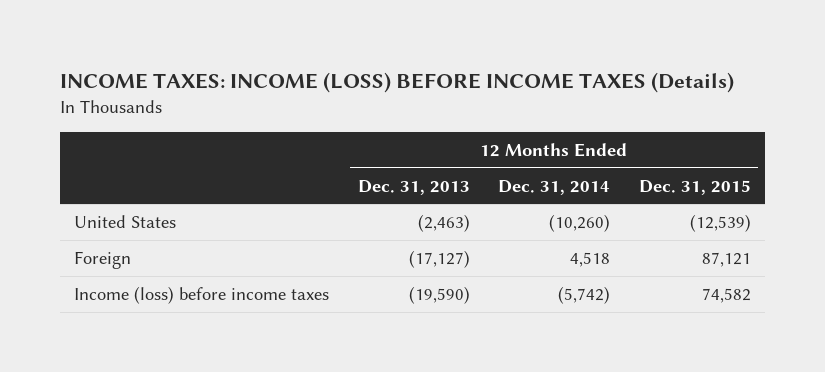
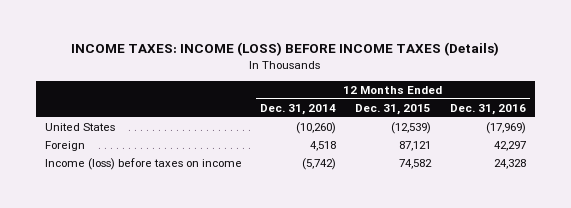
[357,179,470,195] Dec. 31, 2013 -> none
none -> [449,103,526,115] Dec. 31, 2016
[73,285,329,304] Income (loss) before income taxes -> [44,158,242,171] Income (loss) before taxes on income

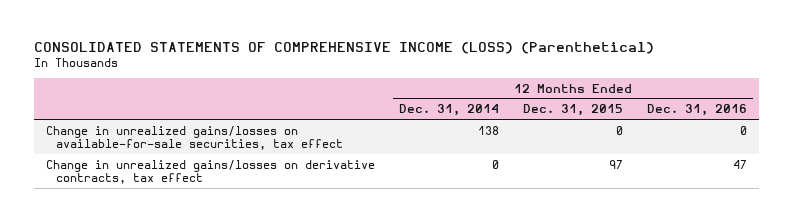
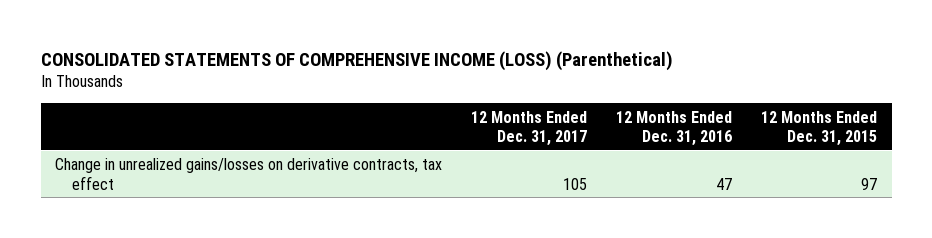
[398,104,499,117] Dec. 31, 2014 -> none
none -> [471,110,588,146] 12 Months Ended Dec. 31, 2017
[46,125,343,151] Change in unrealized gains/losses on available-for-sale securities, tax effect -> none

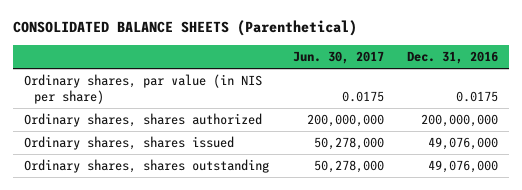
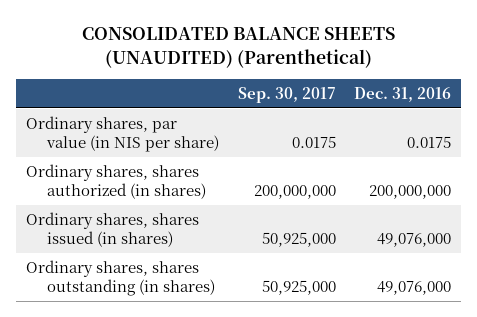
[12,20,357,37] CONSOLIDATED BALANCE SHEETS (Parenthetical) -> [81,27,395,68] CONSOLIDATED BALANCE SHEETS (UNAUDITED) (Parenthetical)
[292,51,384,65] Jun. 30, 2017 -> none
none -> [237,86,336,103] Sep. 30, 2017
[24,112,263,127] Ordinary shares, shares authorized -> [25,164,206,200] Ordinary shares, shares authorized (in shares)
[24,135,235,150] Ordinary shares, shares issued -> [25,212,199,248] Ordinary shares, shares issued (in shares)
[24,158,270,173] Ordinary shares, shares outstanding -> [25,260,215,297] Ordinary shares, shares outstanding (in shares)

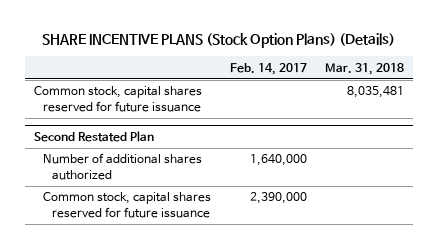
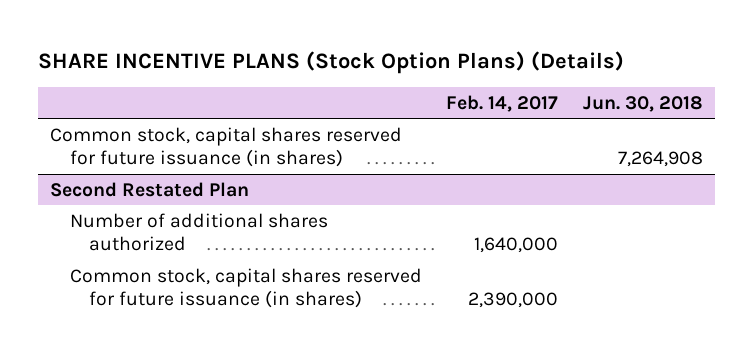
[324,62,404,75] Mar. 31, 2018 -> none
none -> [582,95,703,112] Jun. 30, 2018
[34,86,203,113] Common stock, capital shares reserved for future issuance -> [50,126,403,168] Common stock, capital shares reserved for future issuance (in shares)
[43,192,212,219] Common stock, capital shares reserved for future issuance -> [69,267,422,309] Common stock, capital shares reserved for future issuance (in shares)

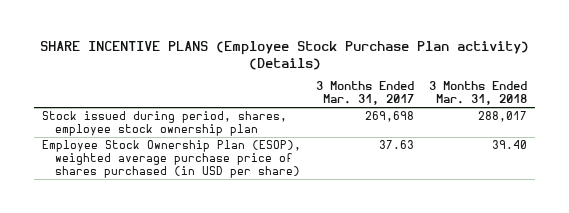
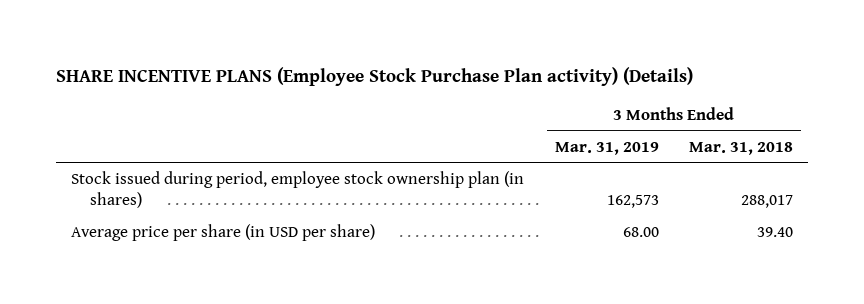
[316,81,415,106] 3 Months Ended Mar. 31, 2017 -> none
none -> [554,141,659,155] Mar. 31, 2019
[41,111,287,137] Stock issued during period, shares, employee stock ownership plan -> [71,171,525,209] Stock issued during period, employee stock ownership plan (in shares)
[41,140,301,178] Employee Stock Ownership Plan (ESOP), weighted average purchase price of shares purchased (in USD per share) -> [71,224,376,242] Average price per share (in USD per share)

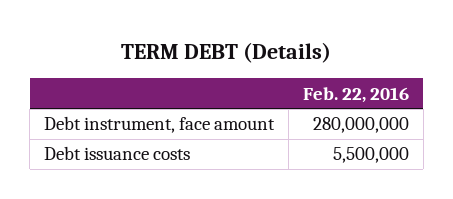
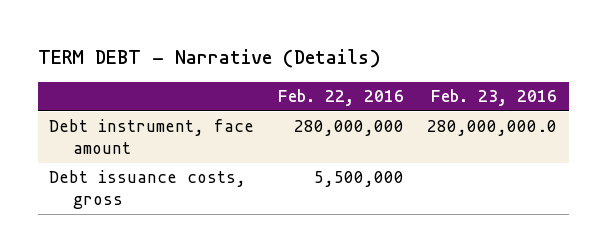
[121,42,332,64] TERM DEBT (Details) -> [37,49,381,69] TERM DEBT - Narrative (Details)
none -> [431,89,558,107] Feb. 23, 2016
[44,146,191,161] Debt issuance costs -> [49,170,247,210] Debt issuance costs, gross

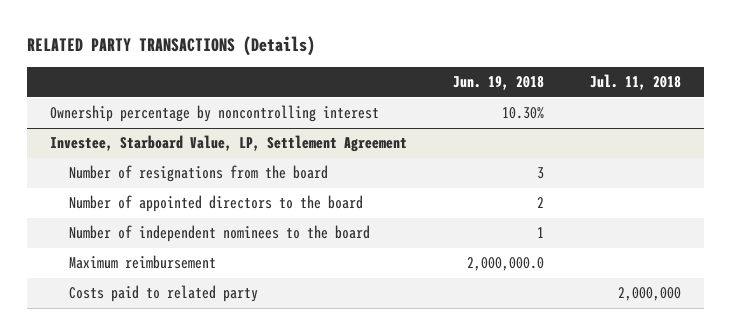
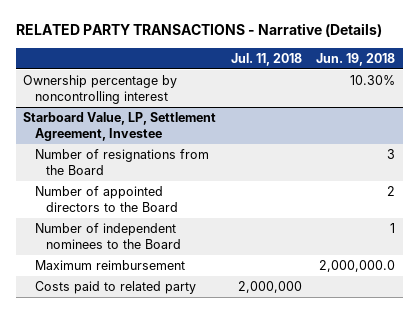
[26,36,315,57] RELATED PARTY TRANSACTIONS (Details) -> [16,23,383,38] RELATED PARTY TRANSACTIONS - Narrative (Details)
[49,135,407,153] Investee, Starboard Value, LP, Settlement Agreement -> [23,112,217,141] Starboard Value, LP, Settlement Agreement, Investee
[69,165,329,183] Number of resignations from the board -> [34,149,209,175] Number of resignations from the Board
[69,195,364,213] Number of appointed directors to the board -> [34,186,178,212] Number of appointed directors to the Board
[69,225,371,243] Number of independent nominees to the board -> [34,223,181,249] Number of independent nominees to the Board

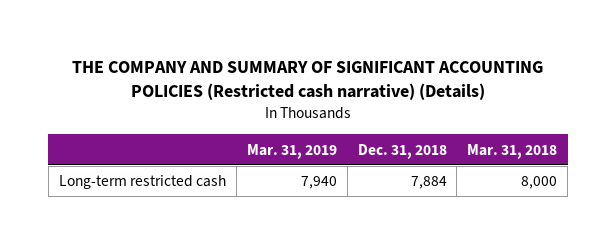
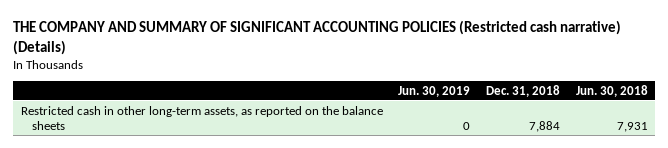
[246,143,337,159] Mar. 31, 2019 -> none
[467,143,558,159] Mar. 31, 2018 -> none
none -> [398,85,471,97] Jun. 30, 2019
none -> [575,84,648,97] Jun. 30, 2018
[58,175,226,190] Long-term restricted cash -> [20,105,383,130] Restricted cash in other long-term assets, as reported on the balance sheets

